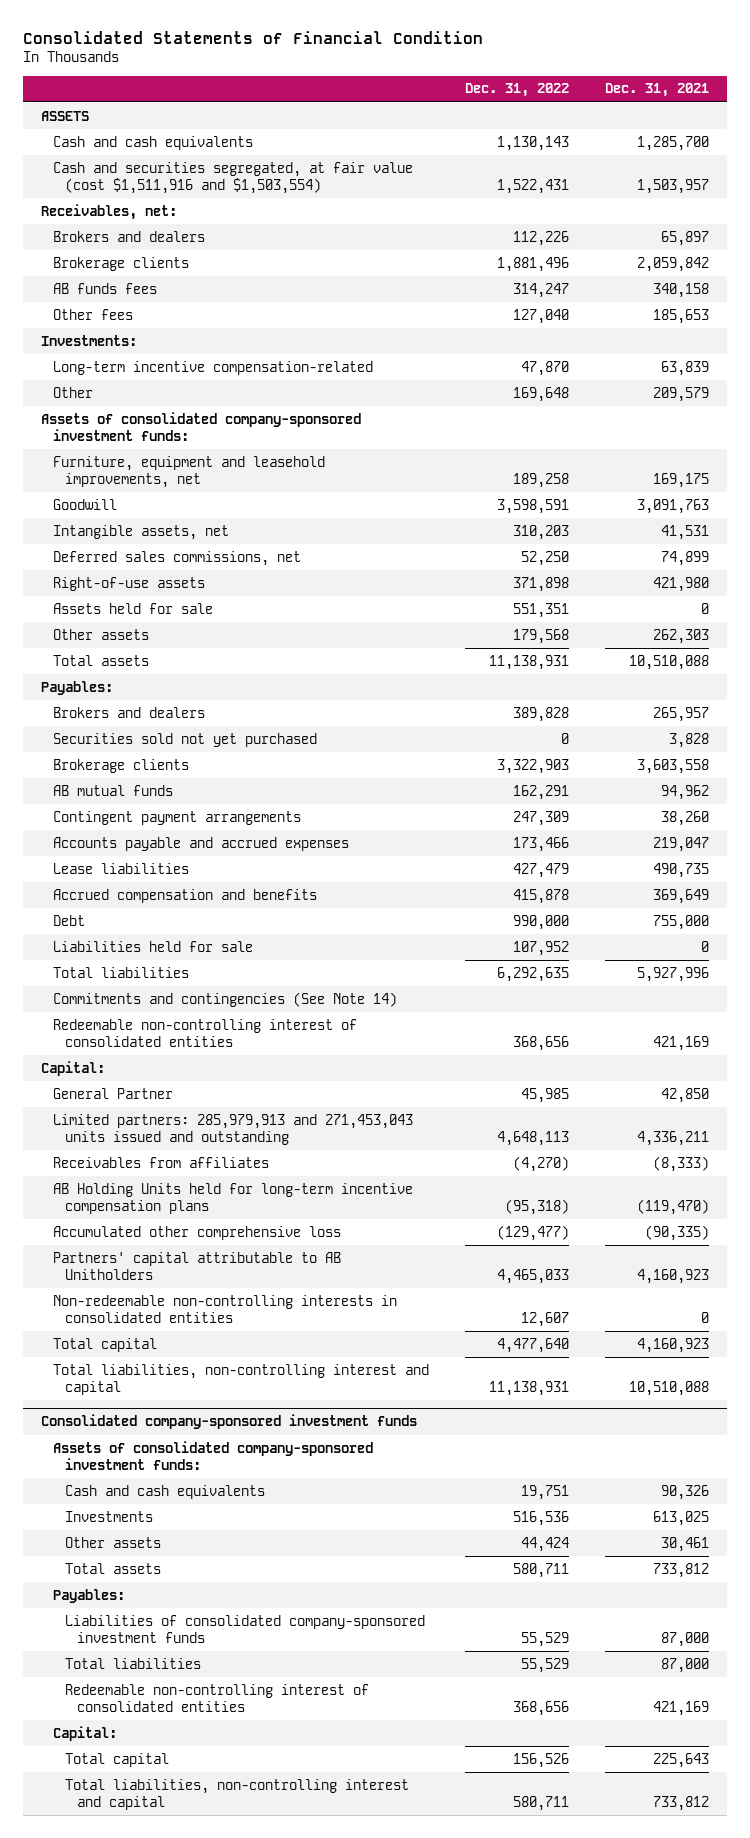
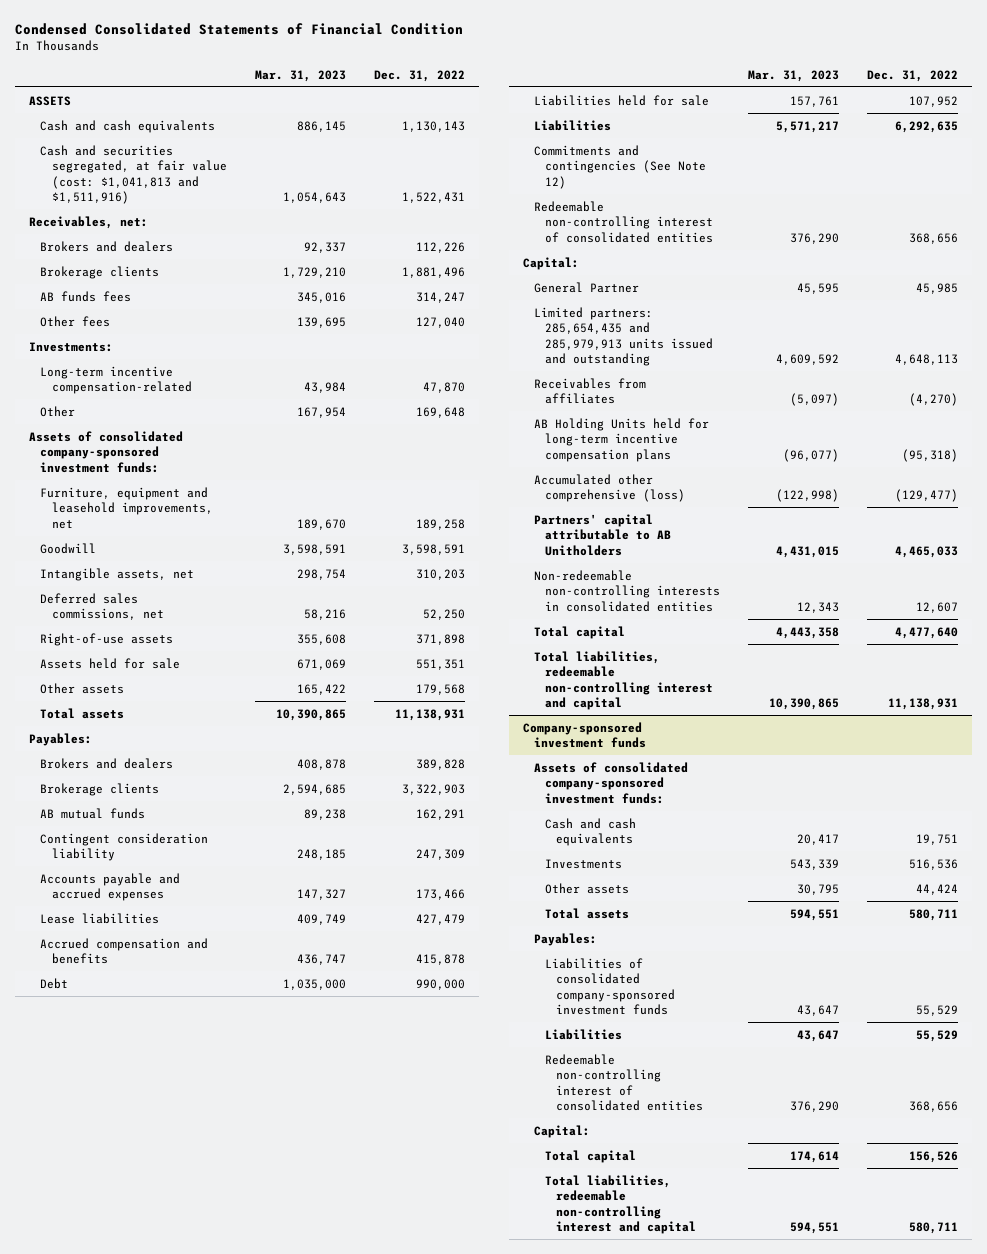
[22,30,483,44] Consolidated Statements of Financial Condition -> [15,22,464,35] Condensed Consolidated Statements of Financial Condition
[604,83,709,98] Dec. 31, 2021 -> none
none -> [254,69,346,82] Mar. 31, 2023
[52,161,413,195] Cash and securities segregated, at fair value (cost $1,511,916 and $1,503,554) -> [40,144,227,205] Cash and securities segregated, at fair value (cost: $1,041,813 and $1,511,916)
[52,732,317,747] Securities sold not yet purchased -> none
[52,810,301,825] Contingent payment arrangements -> [40,832,209,862] Contingent consideration liability
[52,966,189,978] Total liabilities -> [533,119,611,131] Liabilities
[52,991,397,1007] Commitments and contingencies (See Note 14) -> [533,144,706,189] Commitments and contingencies (See Note 12)
[52,1113,413,1146] Limited partners: 285,979,913 and 271,453,043 units issued and outstanding -> [533,306,713,367] Limited partners: 285,654,435 and 285,979,913 units issued and outstanding
[52,1225,341,1240] Accumulated other comprehensive loss -> [533,473,685,503] Accumulated other comprehensive (loss)
[52,1363,429,1396] Total liabilities, non-controlling interest and capital -> [533,650,713,711] Total liabilities, redeemable non-controlling interest and capital
[40,1414,417,1430] Consolidated company-sponsored investment funds -> [522,721,646,749] Company-sponsored investment funds
[65,1657,202,1669] Total liabilities -> [544,1028,622,1040] Liabilities
[65,1778,410,1811] Total liabilities, non-controlling interest and capital -> [544,1174,696,1235] Total liabilities, redeemable non-controlling interest and capital

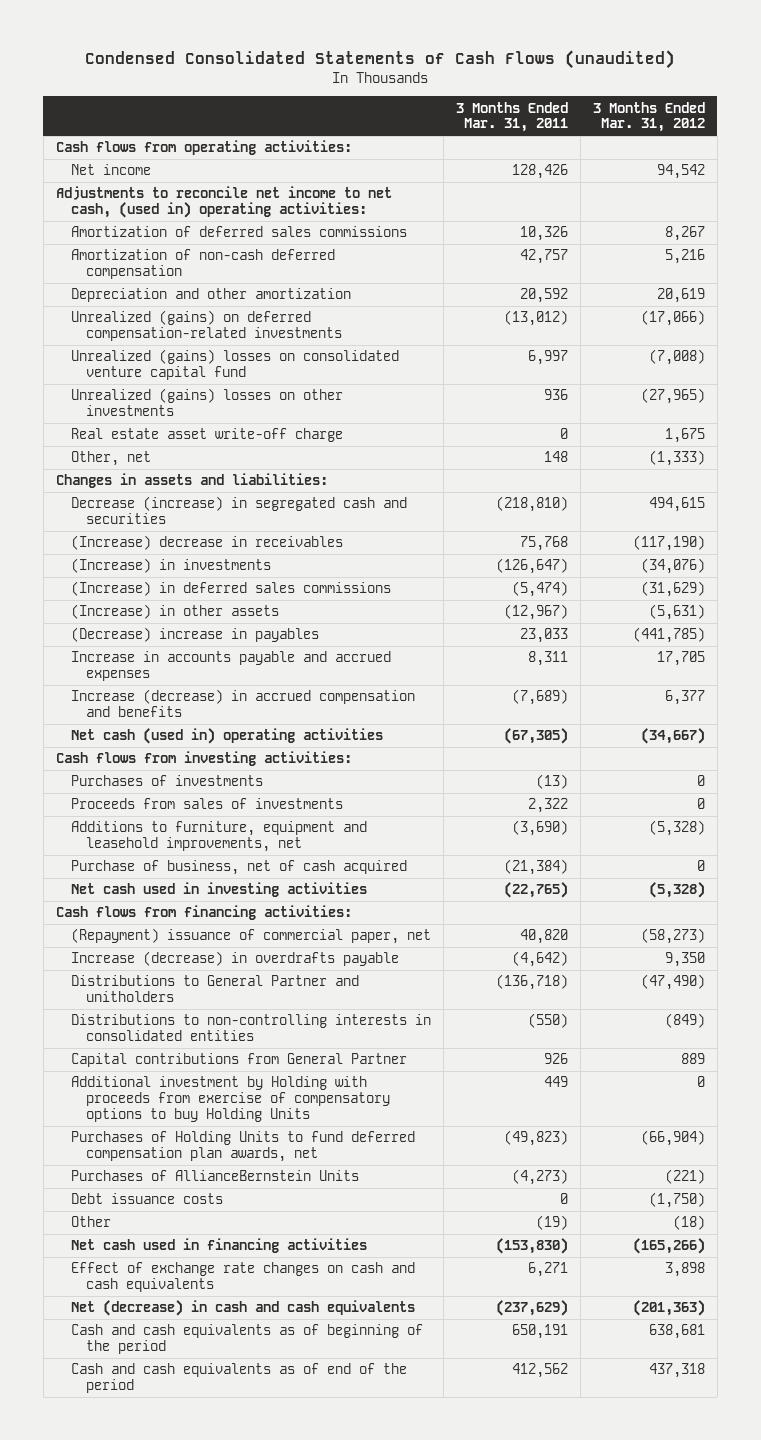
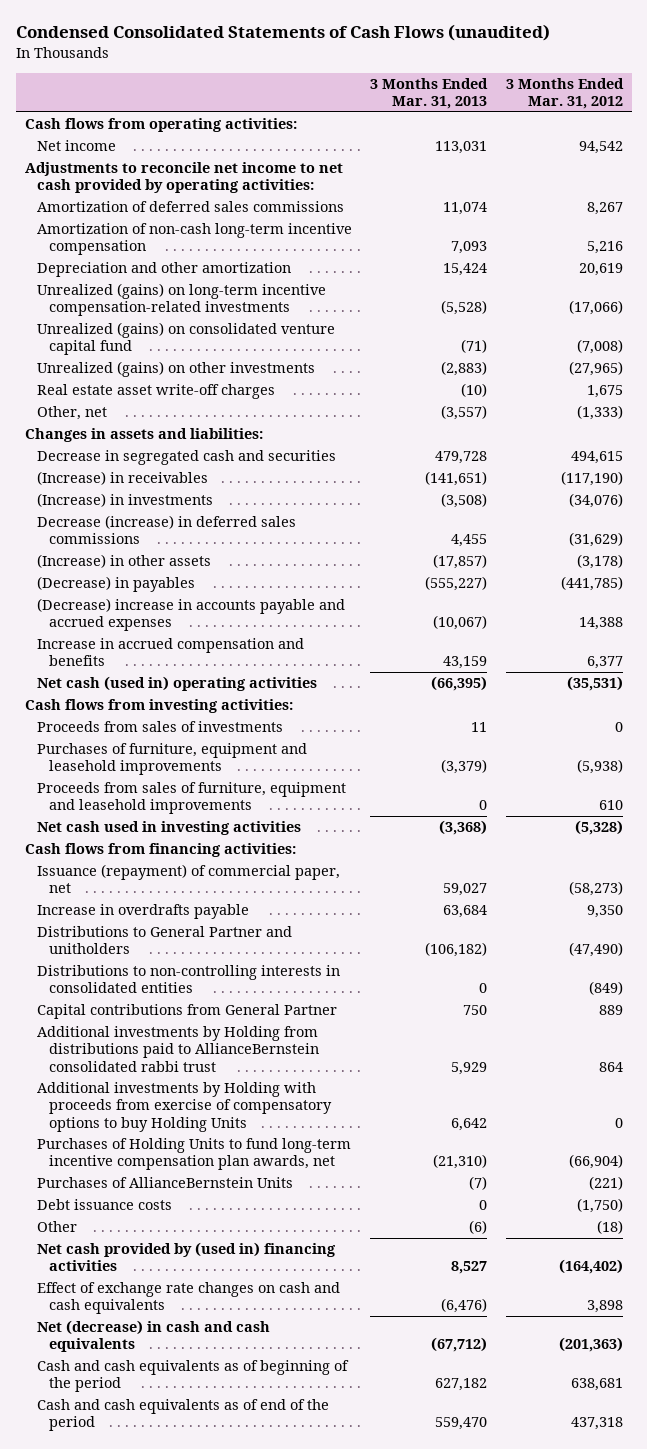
[455,101,568,133] 3 Months Ended Mar. 31, 2011 -> none
none -> [370,77,489,110] 3 Months Ended Mar. 31, 2013
[55,186,392,219] Adjustments to reconcile net income to net cash, (used in) operating activities: -> [24,162,343,194] Adjustments to reconcile net income to net cash provided by operating activities:
[70,249,335,280] Amortization of non-cash deferred compensation -> [37,223,353,256] Amortization of non-cash long-term incentive compensation
[70,310,342,342] Unrealized (gains) on deferred compensation-related investments -> [37,283,327,317] Unrealized (gains) on long-term incentive compensation-related investments
[70,349,399,381] Unrealized (gains) losses on consolidated venture capital fund -> [37,322,336,356] Unrealized (gains) on consolidated venture capital fund
[70,388,343,417] Unrealized (gains) losses on other investments -> [37,361,316,378] Unrealized (gains) on other investments
[70,428,343,443] Real estate asset write-off charge -> [37,384,276,400] Real estate asset write-off charges
[70,496,407,525] Decrease (increase) in segregated cash and securities -> [37,450,337,466] Decrease in segregated cash and securities
[70,535,343,551] (Increase) decrease in receivables -> [37,471,209,486] (Increase) in receivables
[70,581,391,597] (Increase) in deferred sales commissions -> [37,515,297,545] Decrease (increase) in deferred sales commissions
[648,604,705,621] (5,631) -> [576,554,623,570] (3,178)
[70,627,319,643] (Decrease) increase in payables -> [37,576,196,593] (Decrease) in payables
[70,651,391,682] Increase in accounts payable and accrued expenses -> [37,598,346,632] (Decrease) increase in accounts payable and accrued expenses
[656,651,705,667] 17,705 -> [578,617,623,631] 14,388
[70,689,415,718] Increase (decrease) in accrued compensation and benefits -> [37,638,305,667] Increase in accrued compensation and benefits
[640,728,705,745] (34,667) -> [566,676,623,692] (35,531)
[70,775,263,787] Purchases of investments -> none
[70,860,407,876] Purchase of business, net of cash acquired -> none
[70,821,367,853] Additions to furniture, equipment and leasehold improvements, net -> [37,743,308,776] Purchases of furniture, equipment and leasehold improvements
[648,820,705,837] (5,328) -> [576,759,623,775] (5,938)
none -> [37,782,347,815] Proceeds from sales of furniture, equipment and leasehold improvements
[70,928,431,945] (Repayment) issuance of commercial paper, net -> [37,864,341,894] Issuance (repayment) of commercial paper, net
[70,951,399,967] Increase (decrease) in overdrafts payable -> [37,904,250,920] Increase in overdrafts payable
none -> [37,1026,320,1072] Additional investments by Holding from distributions paid to AllianceBernstein consolidated rabbi trust
[70,1076,390,1123] Additional investment by Holding with proceeds from exercise of compensatory options to buy Holding Units -> [37,1082,333,1132] Additional investments by Holding with proceeds from exercise of compensatory options to buy Holding Units
[70,1131,415,1163] Purchases of Holding Units to fund deferred compensation plan awards, net -> [37,1138,352,1171] Purchases of Holding Units to fund long-term incentive compensation plan awards, net
[70,1238,367,1254] Net cash used in financing activities -> [37,1242,337,1272] Net cash provided by (used in) financing activities
[632,1238,705,1255] (165,266) -> [558,1259,623,1275] (164,402)

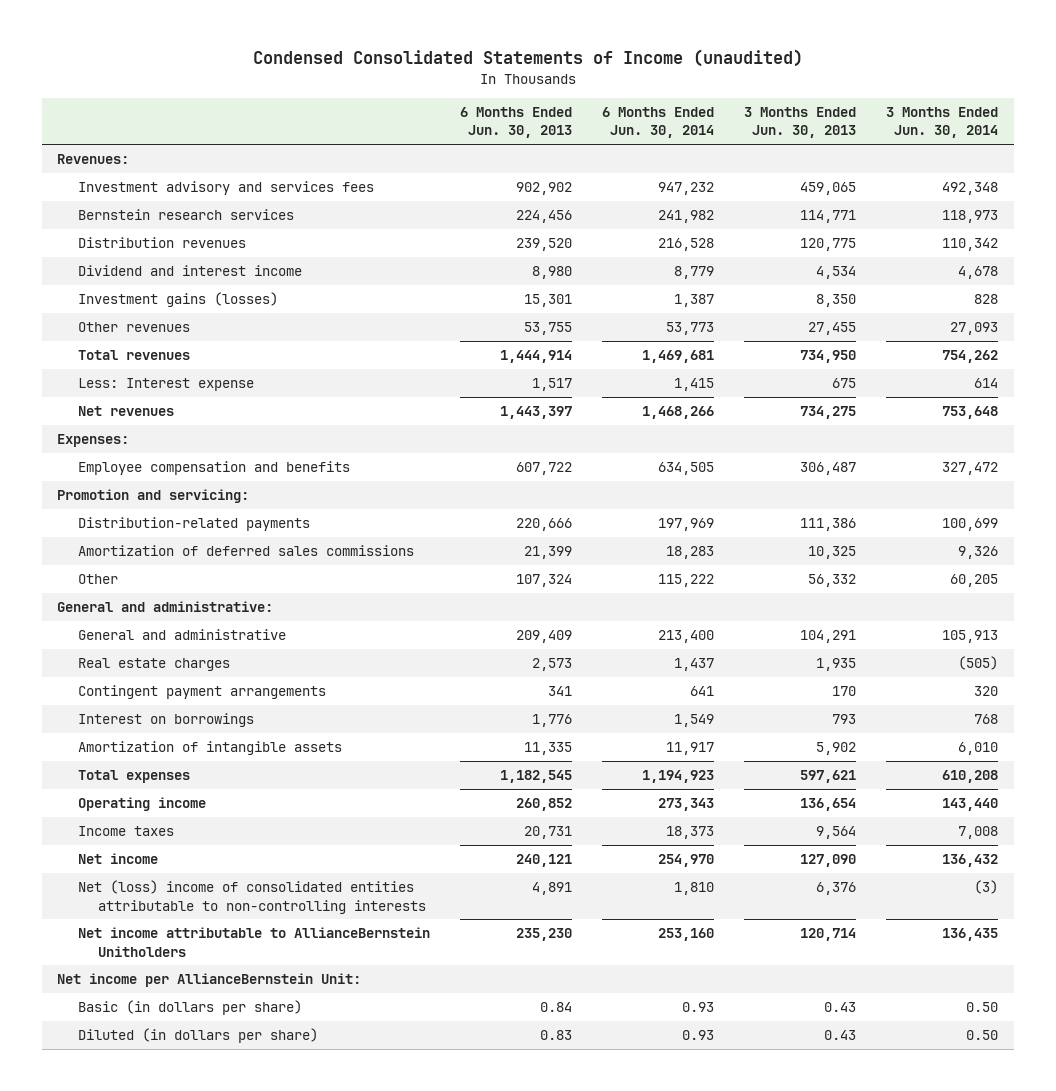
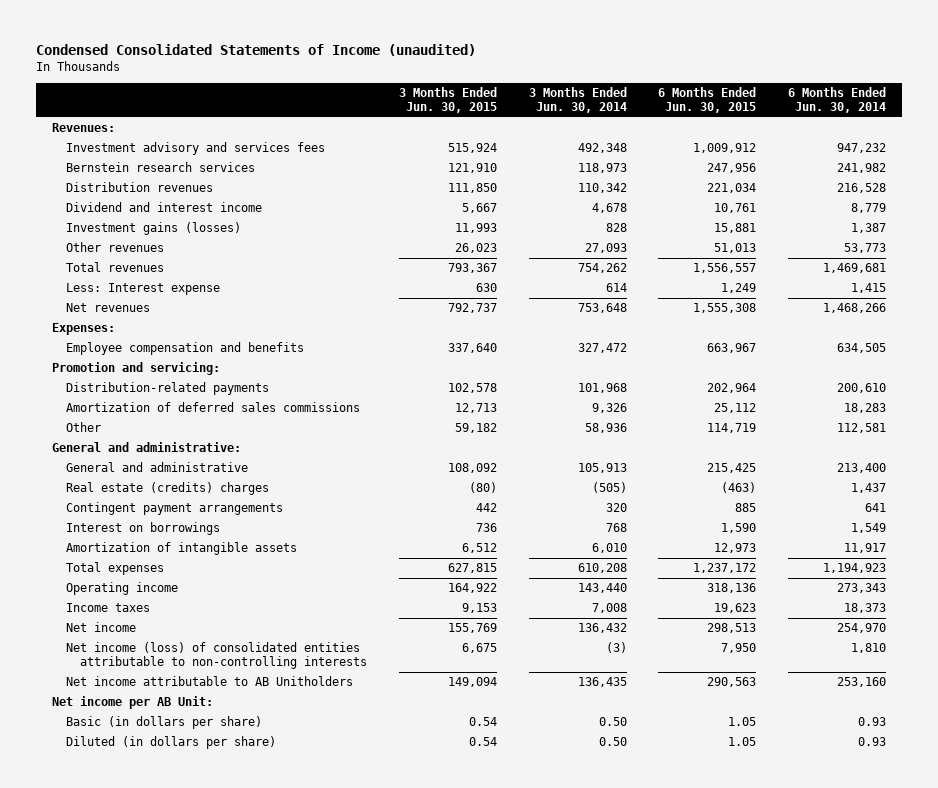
[459,106,572,139] 6 Months Ended Jun. 30, 2013 -> none
[744,106,857,139] 3 Months Ended Jun. 30, 2013 -> none
none -> [399,87,498,114] 3 Months Ended Jun. 30, 2015
none -> [658,87,757,114] 6 Months Ended Jun. 30, 2015
[658,518,715,532] 197,969 -> [837,383,887,394] 200,610
[942,518,999,532] 100,699 -> [577,383,627,394] 101,968
[658,574,715,588] 115,222 -> [837,423,887,434] 112,581
[950,574,999,588] 60,205 -> [584,423,627,434] 58,936
[77,658,230,672] Real estate charges -> [66,482,270,496] Real estate (credits) charges
[77,880,427,914] Net (loss) income of consolidated entities attributable to non-controlling interests -> [66,642,368,670] Net income (loss) of consolidated entities attributable to non-controlling interests
[77,927,430,957] Net income attributable to AllianceBernstein Unitholders -> [66,676,354,687] Net income attributable to AB Unitholders
[57,973,362,988] Net income per AllianceBernstein Unit: -> [51,696,213,710] Net income per AB Unit:

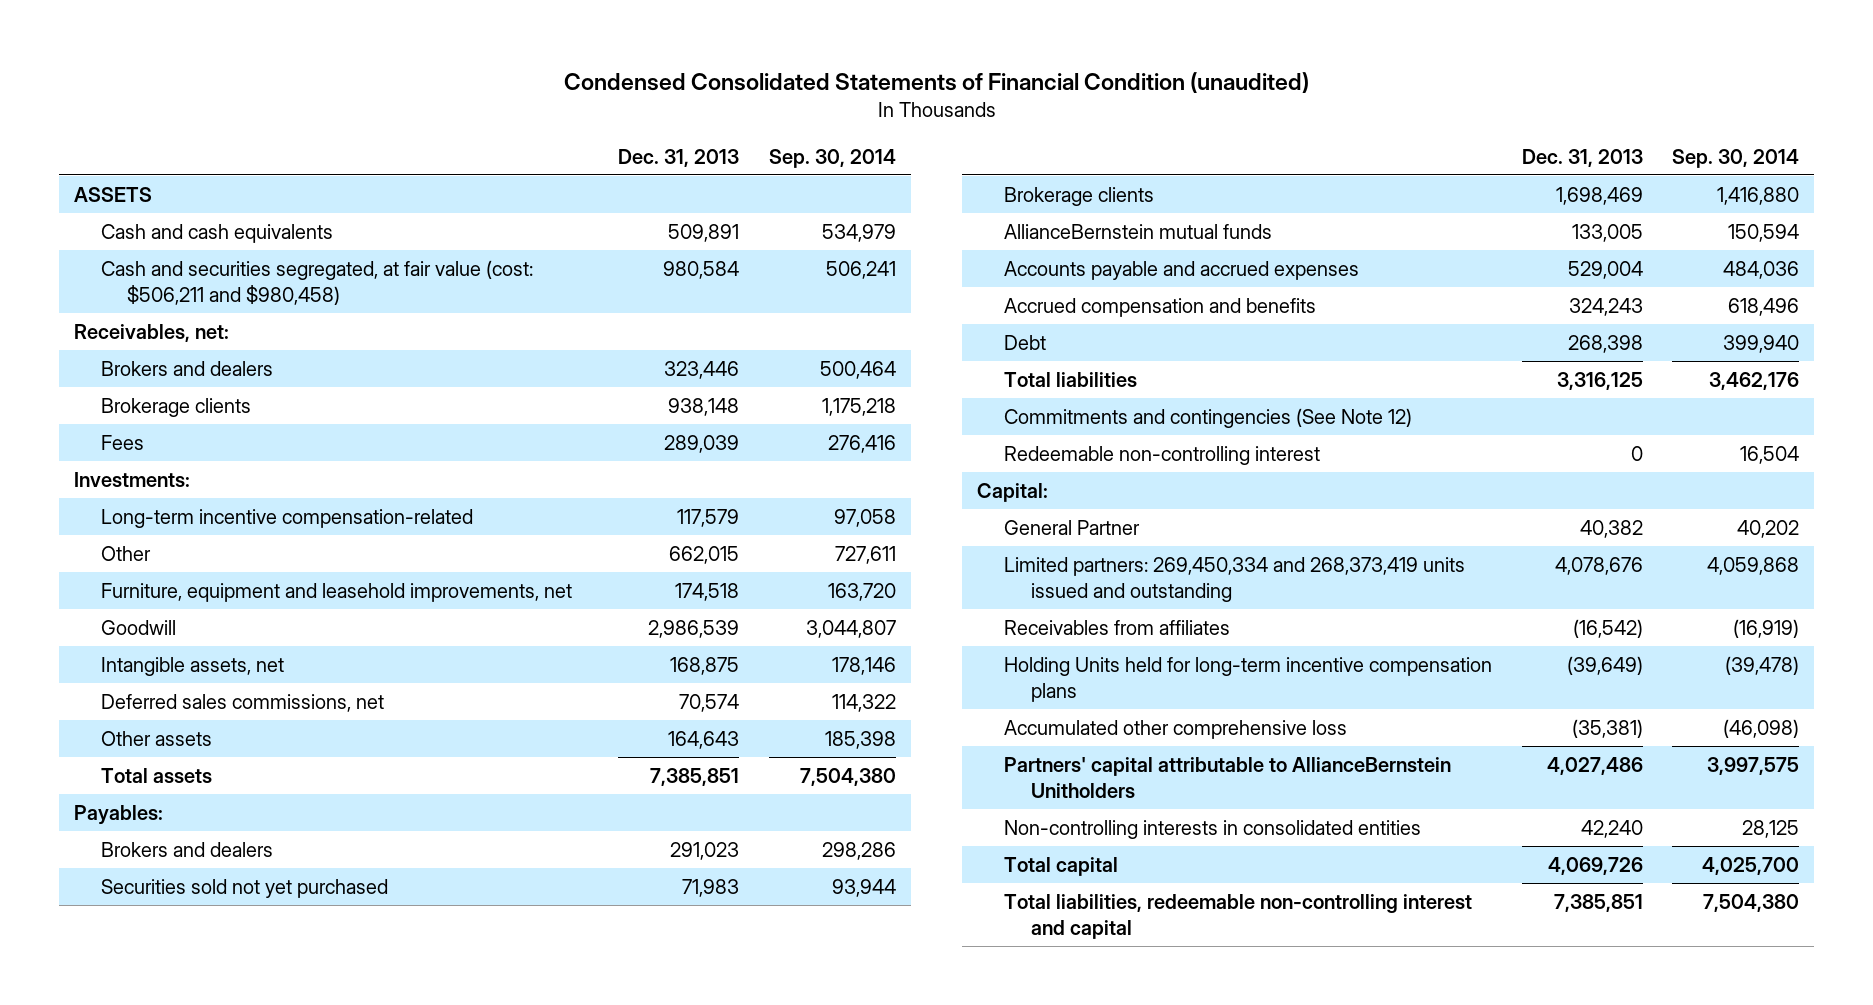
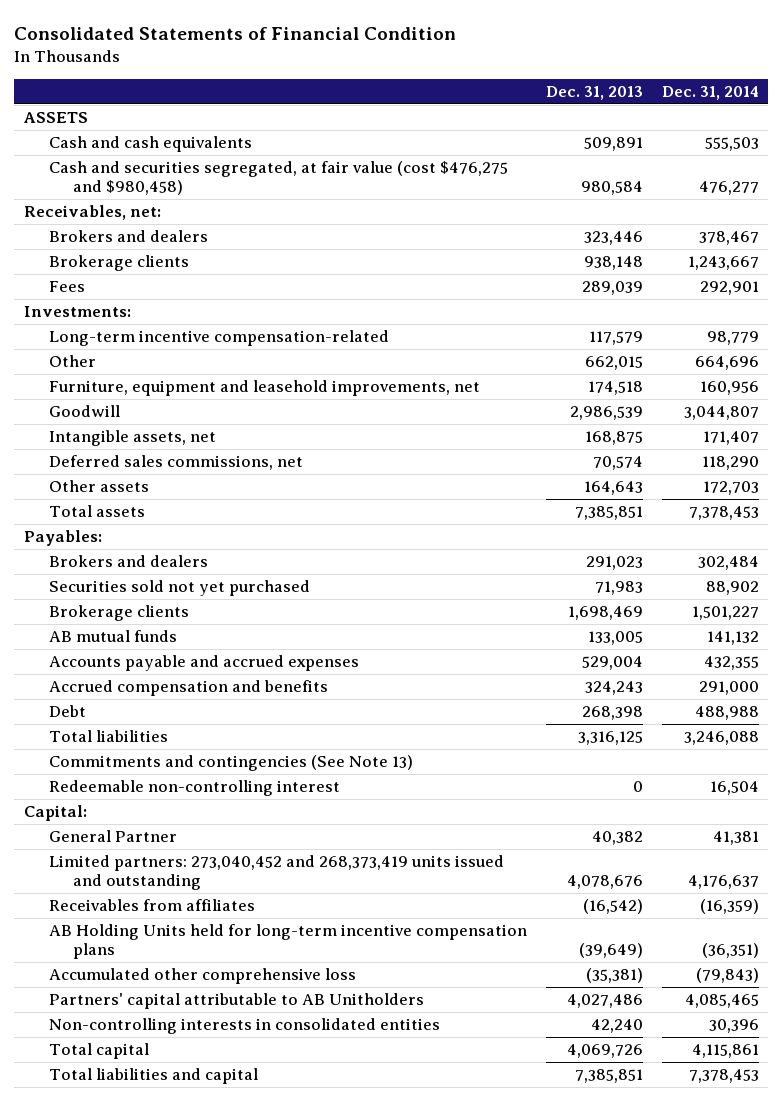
[563,72,1309,94] Condensed Consolidated Statements of Financial Condition (unaudited) -> [14,27,457,41] Consolidated Statements of Financial Condition
[769,148,897,168] Sep. 30, 2014 -> none
none -> [661,85,759,100] Dec. 31, 2014
[100,259,533,305] Cash and securities segregated, at fair value (cost: $506,211 and $980,458) -> [48,160,508,196] Cash and securities segregated, at fair value (cost $476,275 and $980,458)
[1003,223,1272,239] AllianceBernstein mutual funds -> [48,629,177,642] AB mutual funds
[1003,407,1412,428] Commitments and contingencies (See Note 12) -> [48,754,413,771] Commitments and contingencies (See Note 13)
[1003,556,1465,602] Limited partners: 269,450,334 and 268,373,419 units issued and outstanding -> [48,854,504,891] Limited partners: 273,040,452 and 268,373,419 units issued and outstanding
[1003,656,1492,702] Holding Units held for long-term incentive compensation plans -> [48,923,527,960] AB Holding Units held for long-term incentive compensation plans
[1003,756,1451,798] Partners' capital attributable to AllianceBernstein Unitholders -> [48,992,424,1009] Partners' capital attributable to AB Unitholders
[1003,893,1472,939] Total liabilities, redeemable non-controlling interest and capital -> [48,1067,258,1084] Total liabilities and capital

